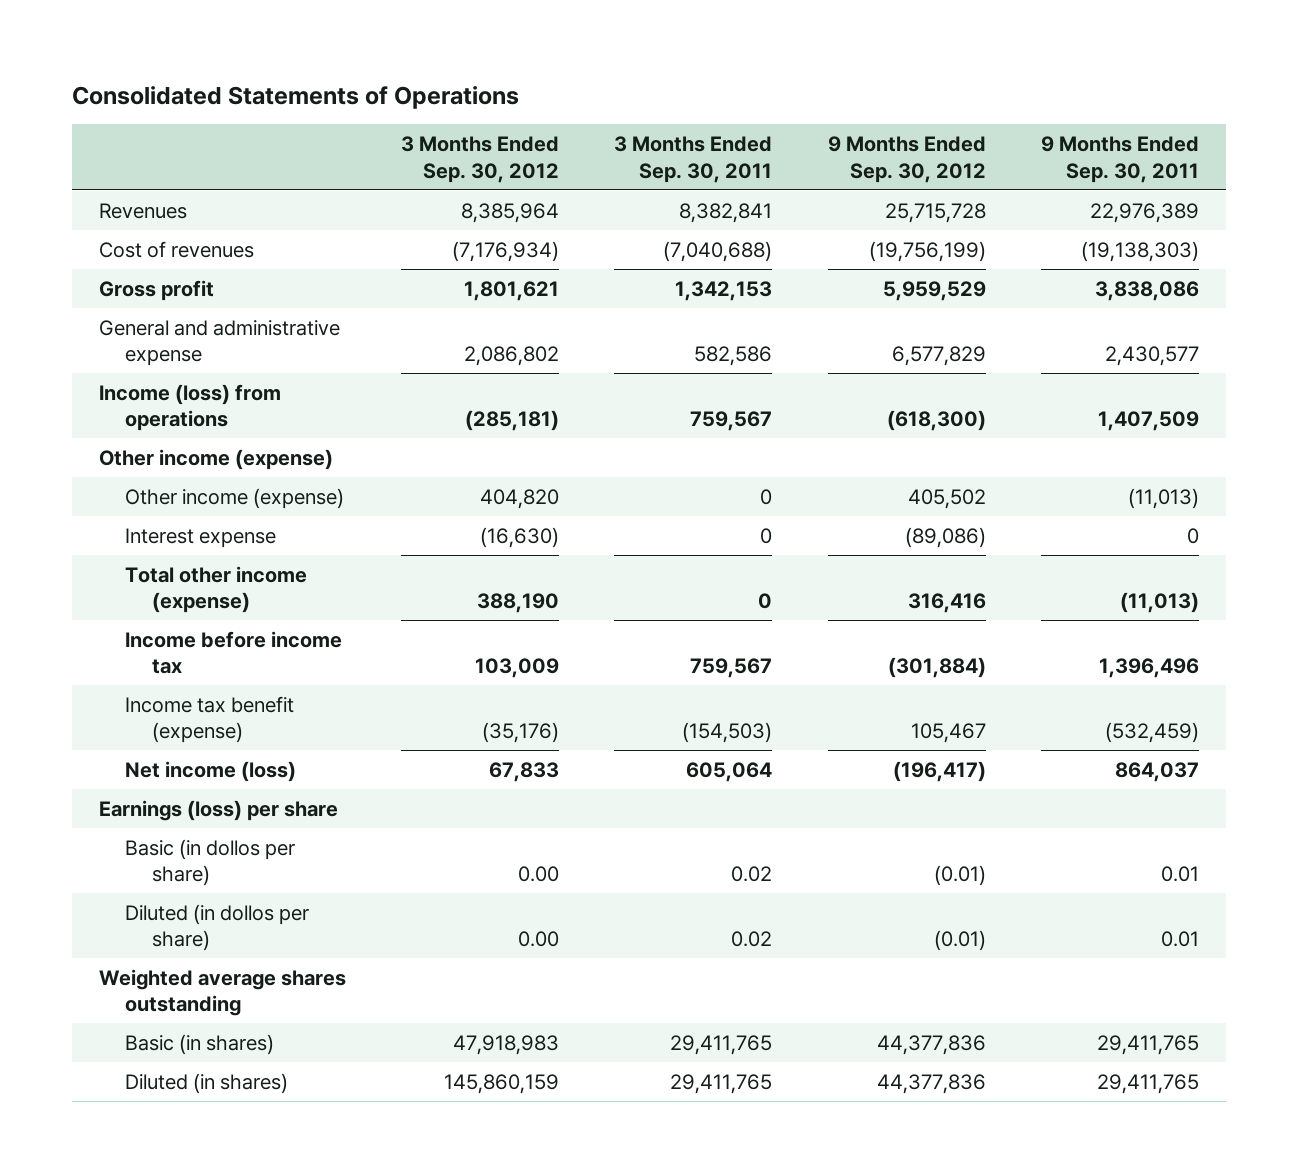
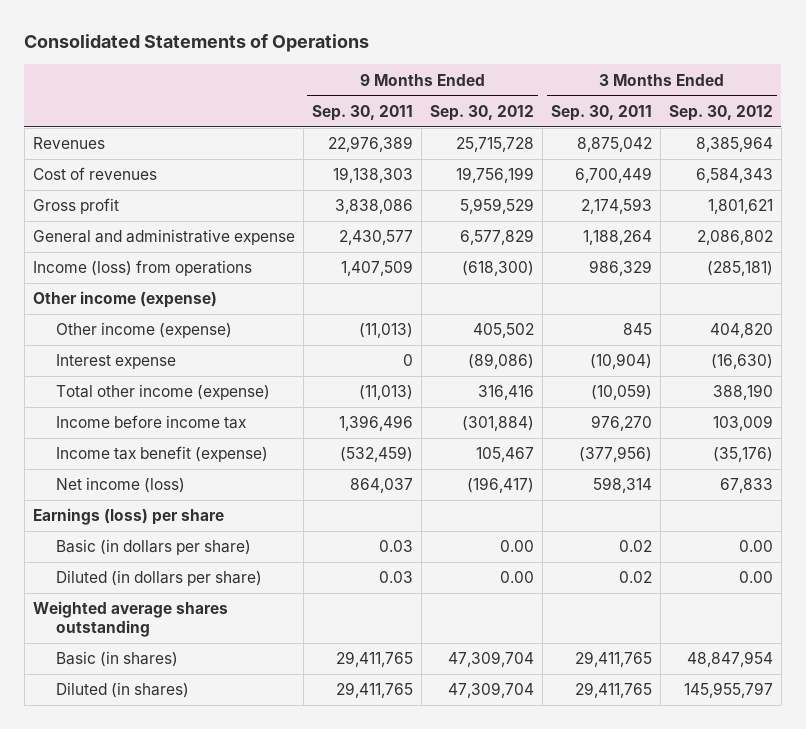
[679,202,773,223] 8,382,841 -> [576,137,652,153] 8,875,042
[452,240,560,262] (7,176,934) -> [695,168,773,184] 6,584,343
[663,240,773,262] (7,040,688) -> [574,167,652,184] 6,700,449
[868,240,986,262] (19,756,199) -> [455,167,534,184] 19,756,199
[1080,240,1199,262] (19,138,303) -> [332,167,413,184] 19,138,303
[675,280,773,301] 1,342,153 -> [580,198,652,215] 2,174,593
[694,346,773,367] 582,586 -> [582,230,652,246] 1,188,264
[690,411,773,432] 759,567 -> [588,260,652,277] 986,329
[760,488,773,505] 0 -> [622,323,652,336] 845
[760,527,773,544] 0 -> [589,353,652,370] (10,904)
[758,593,773,610] 0 -> [590,384,652,401] (10,059)
[690,658,773,679] 759,567 -> [590,415,652,432] 976,270
[682,722,773,744] (154,503) -> [578,446,652,463] (377,956)
[686,761,773,782] 605,064 -> [592,477,652,494] 598,314
[125,838,296,887] Basic (in dollos per share) -> [55,539,251,556] Basic (in dollars per share)
[933,865,986,887] (0.01) -> [499,540,534,553] 0.00
[1160,866,1199,883] 0.01 -> [378,540,413,553] 0.03
[125,903,310,952] Diluted (in dollos per share) -> [55,570,262,587] Diluted (in dollars per share)
[933,930,986,952] (0.01) -> [499,571,534,584] 0.00
[1160,931,1199,948] 0.01 -> [378,571,413,584] 0.03
[453,1034,560,1055] 47,918,983 -> [686,651,773,668] 48,847,954
[876,1034,986,1055] 44,377,836 -> [447,651,534,668] 47,309,704
[444,1073,560,1094] 145,860,159 -> [683,682,773,699] 145,955,797
[876,1073,986,1094] 44,377,836 -> [447,682,534,699] 47,309,704

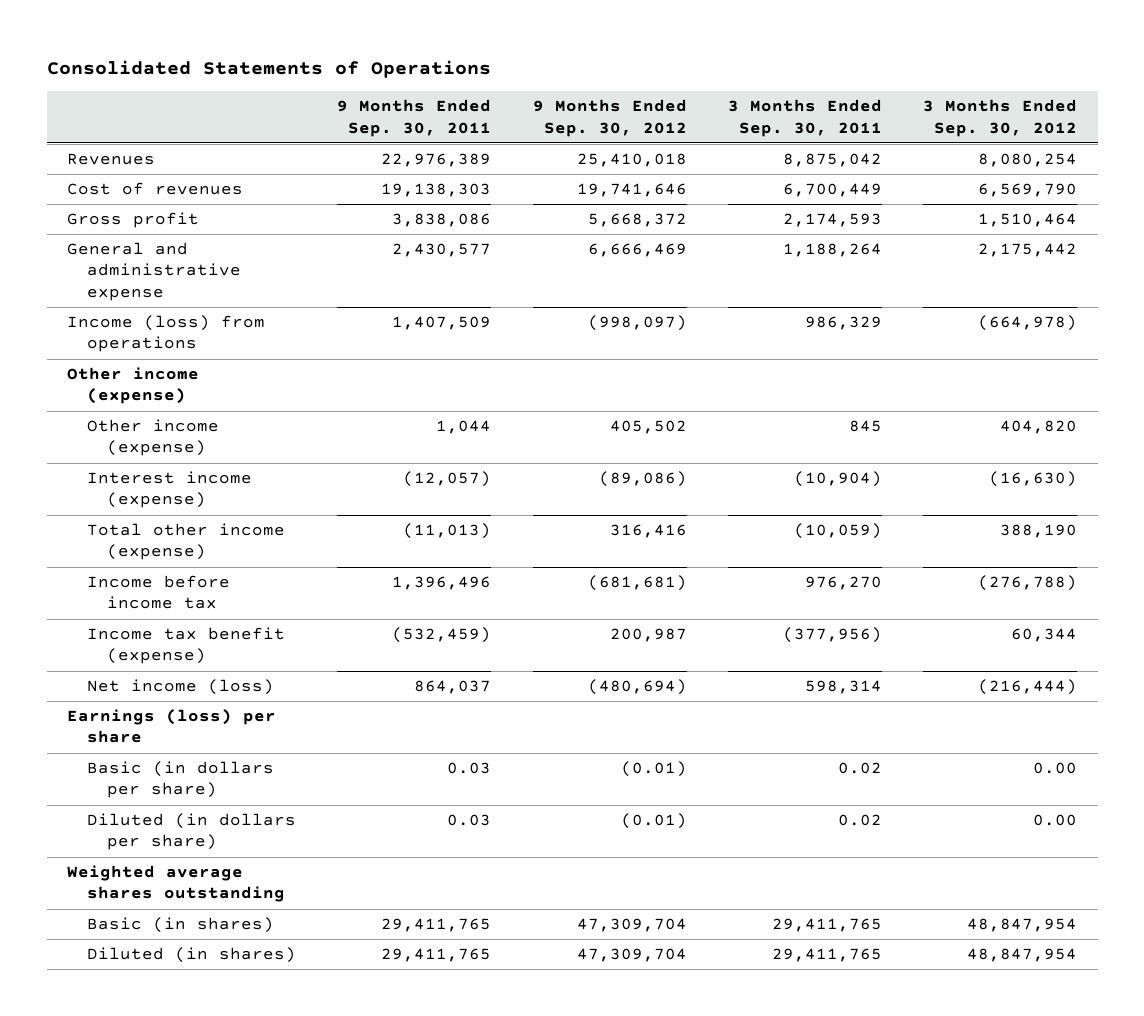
[455,137,534,153] 25,715,728 -> [576,153,687,168] 25,410,018
[695,136,773,153] 8,385,964 -> [978,153,1078,168] 8,080,254
[455,167,534,184] 19,756,199 -> [576,183,687,198] 19,741,646
[695,168,773,184] 6,584,343 -> [978,183,1078,198] 6,569,790
[459,198,534,215] 5,959,529 -> [587,213,687,228] 5,668,372
[707,199,773,215] 1,801,621 -> [978,213,1078,228] 1,510,464
[459,229,534,246] 6,577,829 -> [587,243,687,258] 6,666,469
[696,230,773,246] 2,086,802 -> [978,243,1078,258] 2,175,442
[461,261,534,277] (618,300) -> [587,315,687,332] (998,097)
[706,261,773,277] (285,181) -> [978,315,1078,332] (664,978)
[358,323,413,339] (11,013) -> [436,420,492,435] 1,044
[55,354,176,370] Interest expense -> [87,471,253,509] Interest income (expense)
[402,354,413,367] 0 -> [403,471,492,488] (12,057)
[461,416,534,432] (301,884) -> [587,575,687,592] (681,681)
[712,415,773,432] 103,009 -> [978,575,1078,592] (276,788)
[475,447,534,463] 105,467 -> [609,628,687,643] 200,987
[712,447,773,463] (35,176) -> [1011,628,1078,643] 60,344
[466,477,534,494] (196,417) -> [587,679,687,696] (480,694)
[719,478,773,494] 67,833 -> [978,679,1078,696] (216,444)
[499,540,534,553] 0.00 -> [620,761,687,778] (0.01)
[499,571,534,584] 0.00 -> [620,813,687,830] (0.01)
[683,682,773,699] 145,955,797 -> [967,948,1078,963] 48,847,954

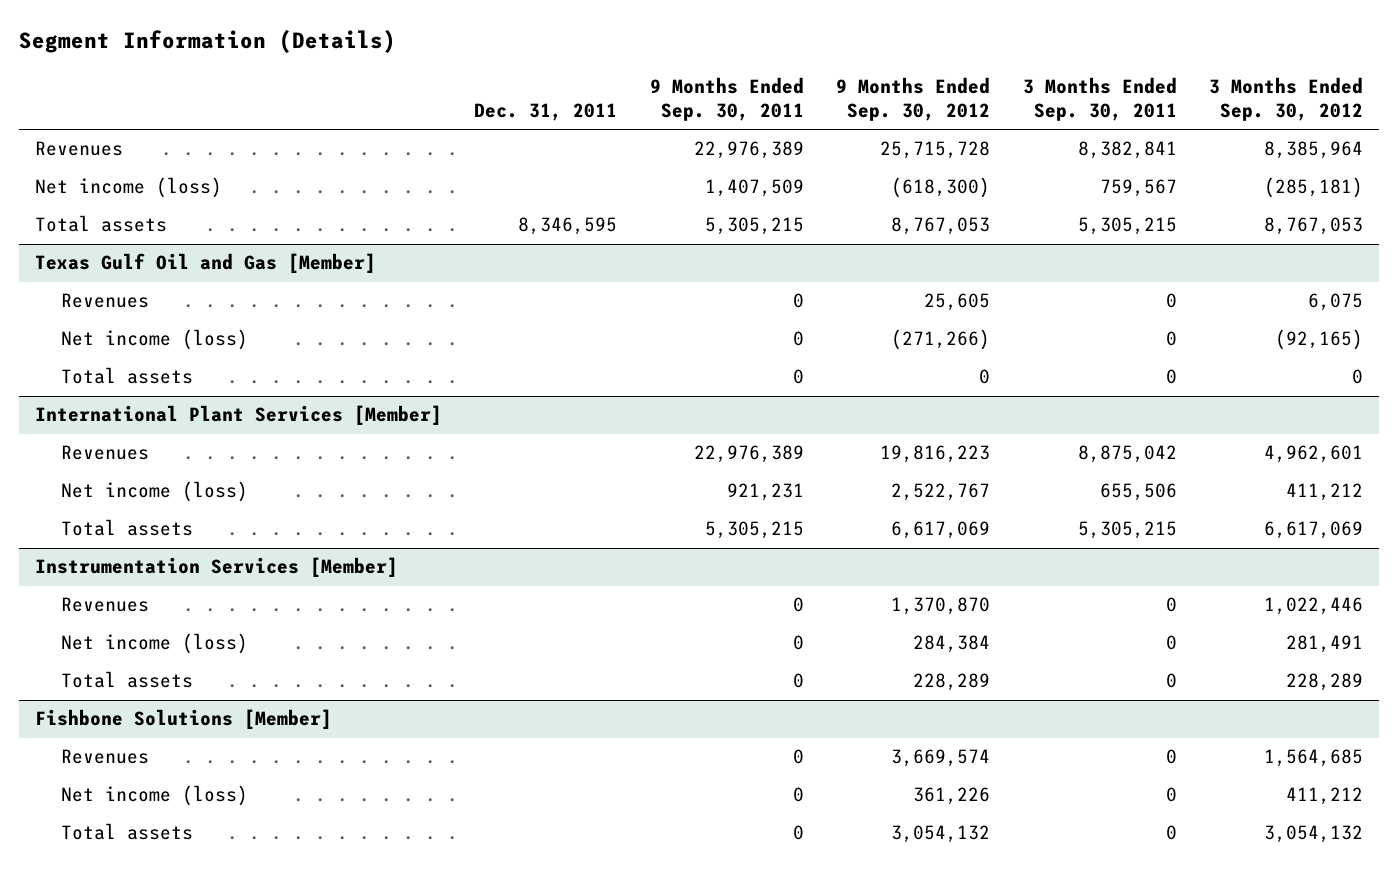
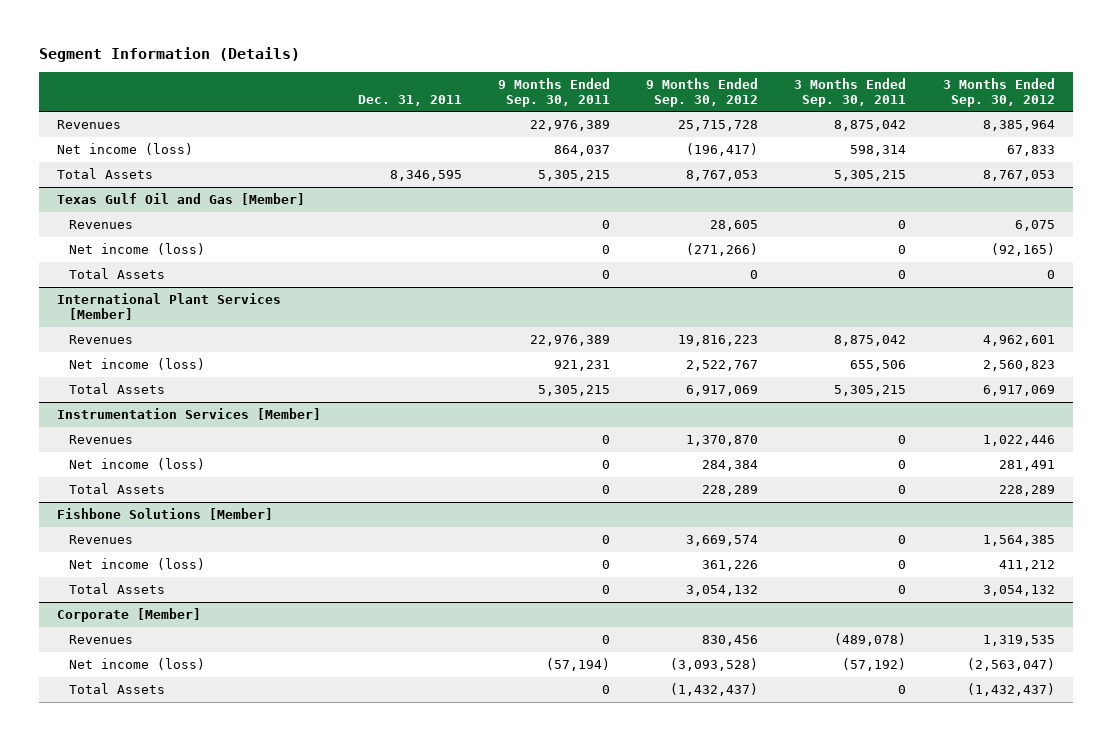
[1077,141,1177,160] 8,382,841 -> [834,119,907,131] 8,875,042
[704,179,804,198] 1,407,509 -> [553,144,610,156] 864,037
[891,177,991,199] (618,300) -> [686,142,759,156] (196,417)
[1099,179,1177,198] 759,567 -> [850,144,907,156] 598,314
[1263,177,1363,199] (285,181) -> [1006,144,1055,156] 67,833
[35,215,168,233] Total assets -> [57,167,154,179] Total Assets
[924,293,991,312] 25,605 -> [710,219,759,231] 28,605
[61,367,194,385] Total assets -> [69,267,166,279] Total Assets
[1285,483,1363,502] 411,212 -> [982,359,1055,371] 2,560,823
[61,519,194,537] Total assets -> [69,382,166,394] Total Assets
[891,521,991,540] 6,617,069 -> [686,384,759,396] 6,917,069
[1263,521,1363,540] 6,617,069 -> [982,384,1055,396] 6,917,069
[61,671,194,689] Total assets -> [69,482,166,494] Total Assets
[1263,749,1363,768] 1,564,685 -> [982,534,1055,546] 1,564,385
[61,823,194,841] Total assets -> [69,582,166,594] Total Assets
none -> [57,607,202,622] Corporate [Member]
none -> [69,634,134,644] Revenues
none -> [69,657,206,670] Net income (loss)
none -> [69,682,166,694] Total Assets

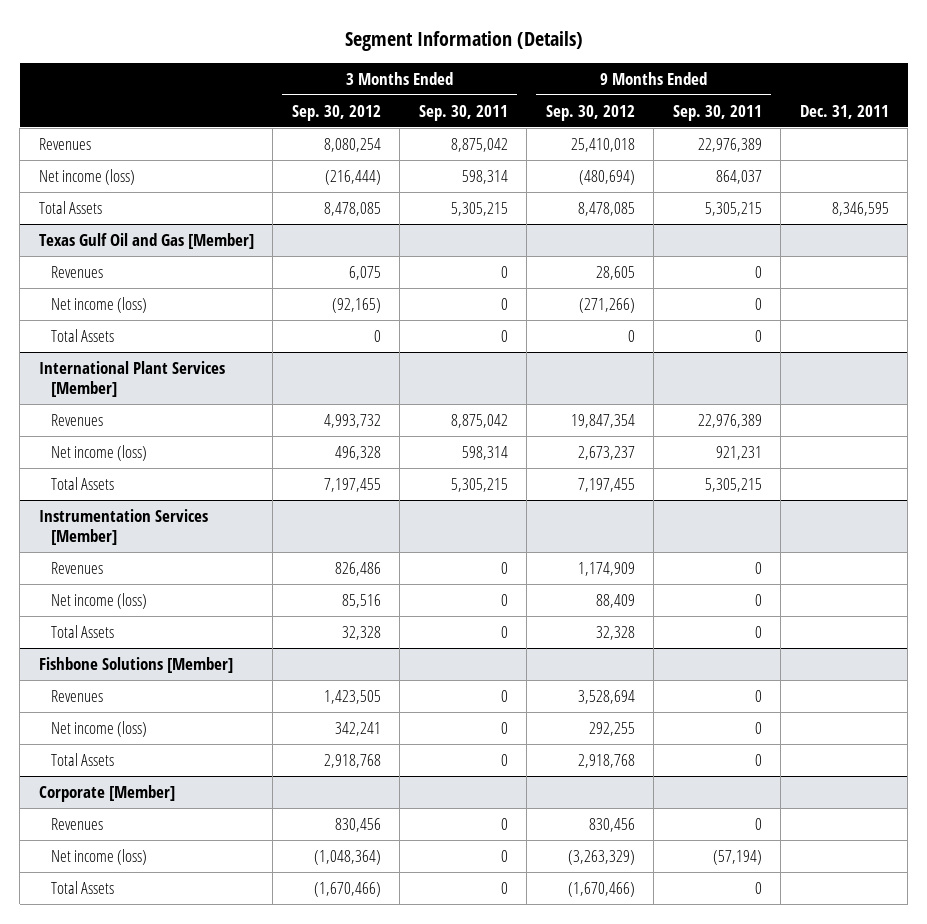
[678,119,759,131] 25,715,728 -> [570,137,635,152] 25,410,018
[982,119,1055,131] 8,385,964 -> [323,137,381,152] 8,080,254
[686,142,759,156] (196,417) -> [578,169,635,185] (480,694)
[1006,144,1055,156] 67,833 -> [324,169,381,185] (216,444)
[686,169,759,181] 8,767,053 -> [577,201,635,216] 8,478,085
[982,169,1055,181] 8,767,053 -> [323,201,381,216] 8,478,085
[678,334,759,346] 19,816,223 -> [570,413,635,428] 19,847,354
[982,334,1055,346] 4,962,601 -> [323,413,381,428] 4,993,732
[686,359,759,371] 2,522,767 -> [577,445,635,460] 2,673,237
[850,359,907,371] 655,506 -> [461,445,508,460] 598,314
[982,359,1055,371] 2,560,823 -> [334,445,381,460] 496,328
[686,384,759,396] 6,917,069 -> [577,477,635,492] 7,197,455
[982,384,1055,396] 6,917,069 -> [323,477,381,492] 7,197,455
[686,434,759,446] 1,370,870 -> [577,561,635,576] 1,174,909
[982,434,1055,446] 1,022,446 -> [334,561,381,576] 826,486
[702,459,759,471] 284,384 -> [595,593,635,608] 88,409
[998,459,1055,471] 281,491 -> [341,593,381,608] 85,516
[702,484,759,496] 228,289 -> [595,625,635,640] 32,328
[998,484,1055,496] 228,289 -> [341,625,381,640] 32,328
[686,534,759,546] 3,669,574 -> [577,689,635,704] 3,528,694
[982,534,1055,546] 1,564,385 -> [323,689,381,704] 1,423,505
[702,559,759,571] 361,226 -> [588,721,635,736] 292,255
[998,559,1055,571] 411,212 -> [334,721,381,736] 342,241
[686,584,759,596] 3,054,132 -> [577,753,635,768] 2,918,768
[982,584,1055,596] 3,054,132 -> [323,753,381,768] 2,918,768
[834,632,907,646] (489,078) -> [500,817,508,830] 0
[982,634,1055,646] 1,319,535 -> [334,817,381,832] 830,456
[670,657,759,671] (3,093,528) -> [567,849,635,865] (3,263,329)
[842,657,907,671] (57,192) -> [500,849,508,862] 0
[966,657,1055,671] (2,563,047) -> [313,849,381,865] (1,048,364)
[670,682,759,696] (1,432,437) -> [567,881,635,897] (1,670,466)
[966,682,1055,696] (1,432,437) -> [313,881,381,897] (1,670,466)

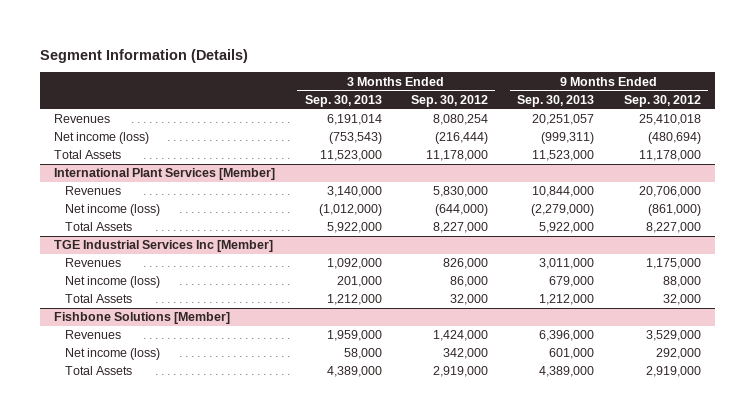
[418,104,508,121] Sep. 30, 2011 -> none
[672,104,762,121] Sep. 30, 2011 -> none
[799,104,889,119] Dec. 31, 2011 -> none
none -> [304,94,382,107] Sep. 30, 2013
none -> [517,94,595,107] Sep. 30, 2013
[38,232,254,249] Texas Gulf Oil and Gas [Member] -> none
[51,265,104,278] Revenues -> none
[51,296,148,313] Net income (loss) -> none
[51,328,115,342] Total Assets -> none
[323,201,381,216] 8,478,085 -> [425,150,488,162] 11,178,000
[577,201,635,216] 8,478,085 -> [638,150,701,162] 11,178,000
[38,508,208,546] Instrumentation Services [Member] -> none
[323,413,381,428] 4,993,732 -> [432,186,488,198] 5,830,000
[570,413,635,428] 19,847,354 -> [638,186,701,198] 20,706,000
[334,445,381,460] 496,328 -> [434,204,488,217] (644,000)
[577,445,635,460] 2,673,237 -> [647,204,701,217] (861,000)
[323,477,381,492] 7,197,455 -> [432,222,488,234] 8,227,000
[577,477,635,492] 7,197,455 -> [645,222,701,234] 8,227,000
none -> [54,240,274,253] TGE Industrial Services Inc [Member]
[334,561,381,576] 826,486 -> [442,258,488,270] 826,000
[577,561,635,576] 1,174,909 -> [645,258,701,270] 1,175,000
[341,593,381,608] 85,516 -> [449,276,488,288] 86,000
[595,593,635,608] 88,409 -> [662,276,701,288] 88,000
[341,625,381,640] 32,328 -> [449,294,488,306] 32,000
[595,625,635,640] 32,328 -> [662,294,701,306] 32,000
[38,784,175,802] Corporate [Member] -> none
[51,817,104,830] Revenues -> none
[51,848,148,865] Net income (loss) -> none
[51,880,115,894] Total Assets -> none
[323,689,381,704] 1,423,505 -> [432,330,488,342] 1,424,000
[577,689,635,704] 3,528,694 -> [645,330,701,342] 3,529,000
[334,721,381,736] 342,241 -> [442,348,488,360] 342,000
[588,721,635,736] 292,255 -> [655,348,701,360] 292,000
[323,753,381,768] 2,918,768 -> [432,366,488,378] 2,919,000
[577,753,635,768] 2,918,768 -> [645,366,701,378] 2,919,000

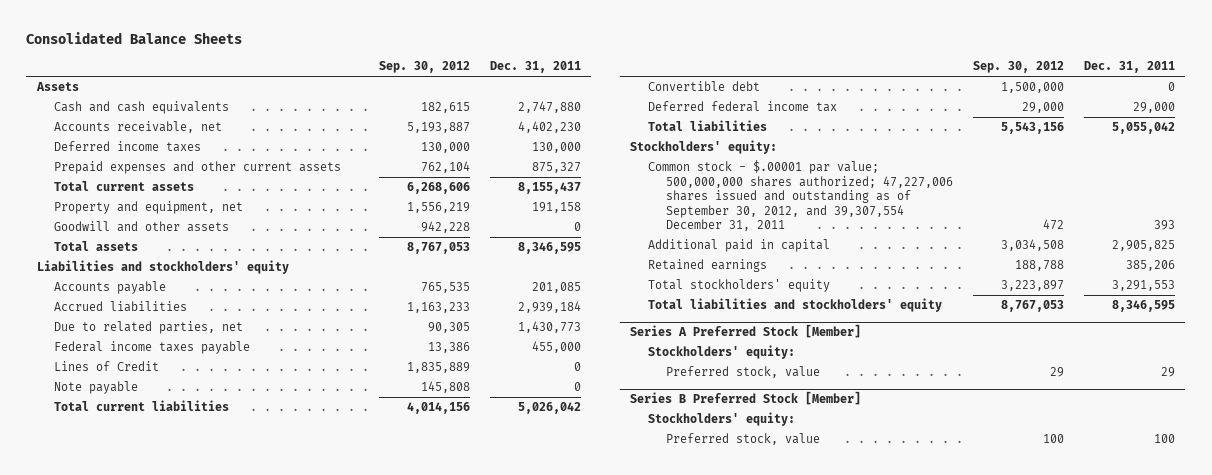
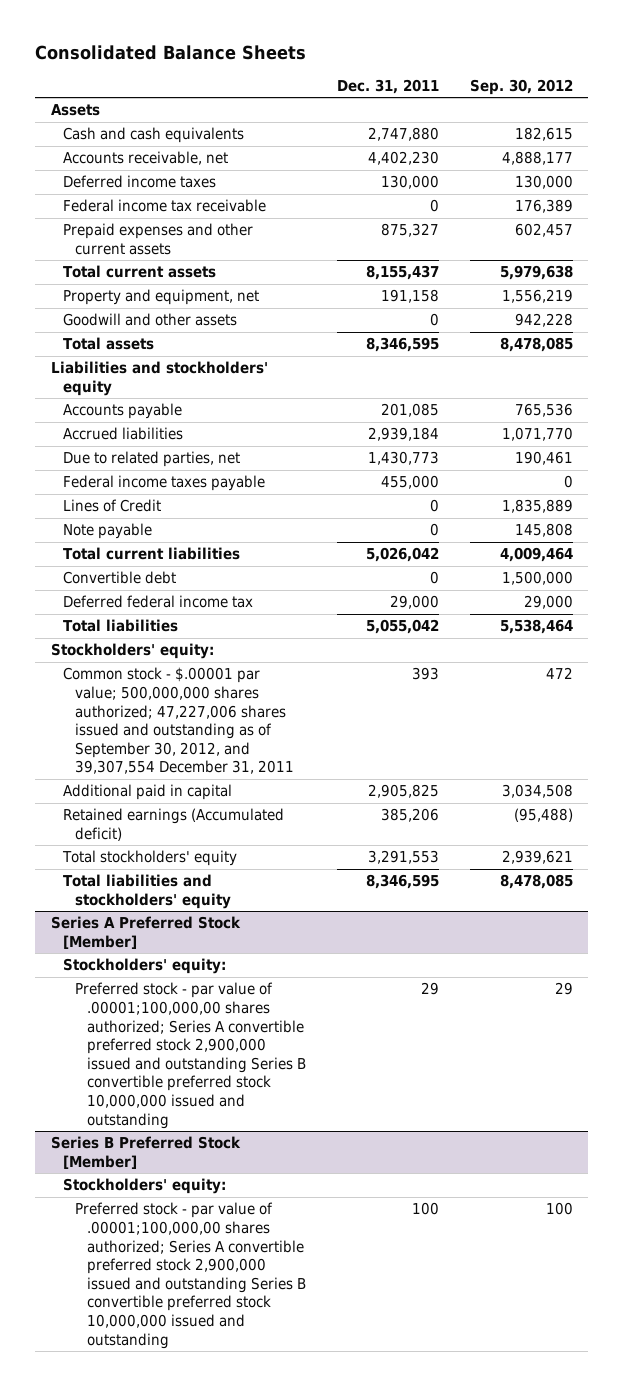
[407,122,471,134] 5,193,887 -> [501,151,573,166] 4,888,177
none -> [62,199,266,213] Federal income tax receivable
[421,161,471,174] 762,104 -> [514,223,573,238] 602,457
[407,182,471,195] 6,268,606 -> [499,265,573,281] 5,979,638
[407,242,471,255] 8,767,053 -> [499,337,573,353] 8,478,085
[421,282,471,294] 765,535 -> [514,403,573,418] 765,536
[407,302,471,314] 1,163,233 -> [501,427,573,442] 1,071,770
[428,322,471,334] 90,305 -> [514,451,573,466] 190,461
[428,342,471,354] 13,386 -> [563,475,573,489] 0
[407,402,471,415] 4,014,156 -> [499,547,573,563] 4,009,464
[1000,122,1064,135] 5,543,156 -> [499,619,573,635] 5,538,464
[648,259,768,273] Retained earnings -> [62,808,284,841] Retained earnings (Accumulated deficit)
[1014,260,1064,272] 188,788 -> [513,808,573,823] (95,488)
[1000,280,1064,292] 3,223,897 -> [501,850,573,865] 2,939,621
[1000,300,1064,313] 8,767,053 -> [499,874,573,890] 8,478,085
[665,366,820,379] Preferred stock, value -> [75,982,307,1129] Preferred stock - par value of .00001;100,000,00 shares authorized; Series A convertible preferred stock 2,900,000 issued and outstanding Series B convertible preferred stock 10,000,000 issued and outstanding
[665,433,820,446] Preferred stock, value -> [75,1202,307,1349] Preferred stock - par value of .00001;100,000,00 shares authorized; Series A convertible preferred stock 2,900,000 issued and outstanding Series B convertible preferred stock 10,000,000 issued and outstanding

